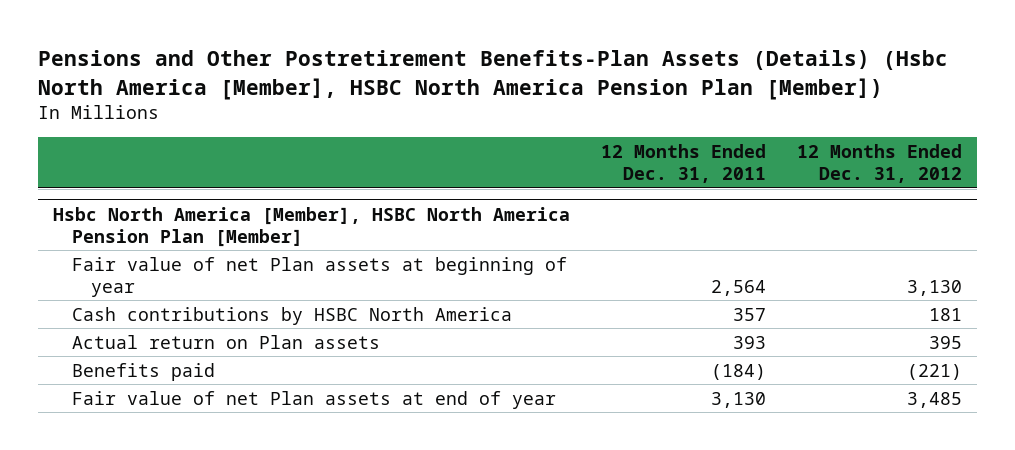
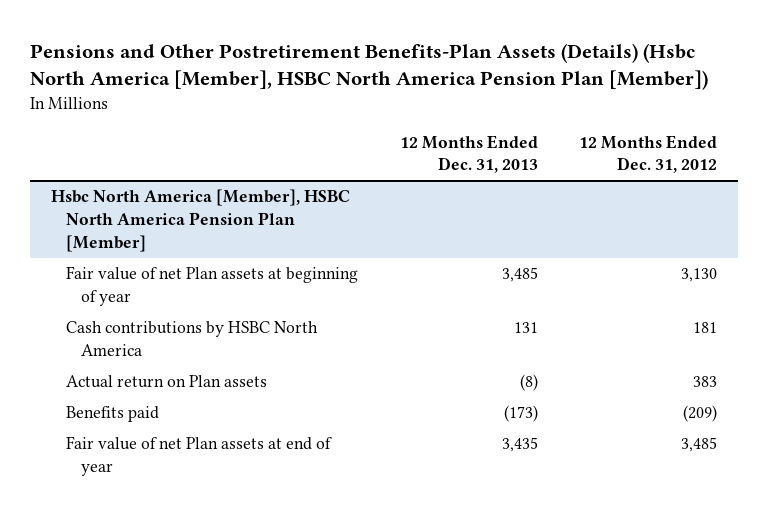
[600,144,766,183] 12 Months Ended Dec. 31, 2011 -> none
none -> [399,134,538,174] 12 Months Ended Dec. 31, 2013
[928,335,962,349] 395 -> [693,376,718,388] 383
[906,363,962,380] (221) -> [683,405,718,423] (209)

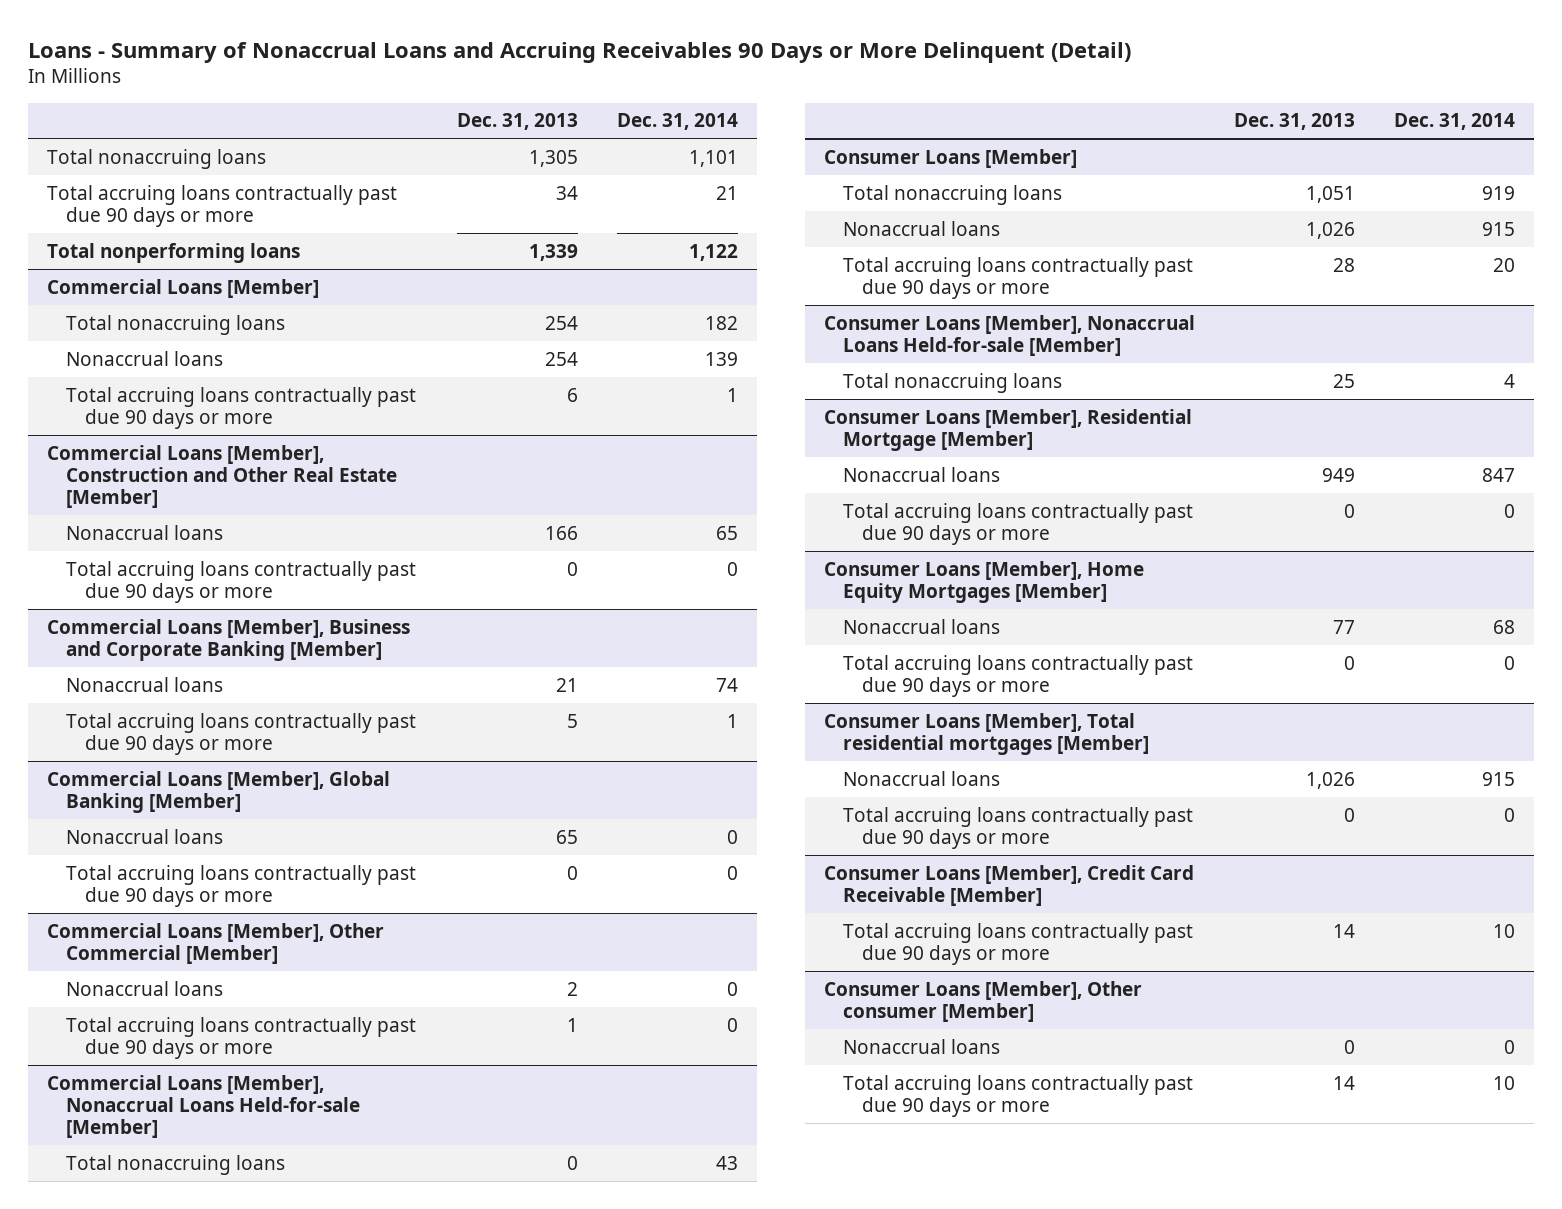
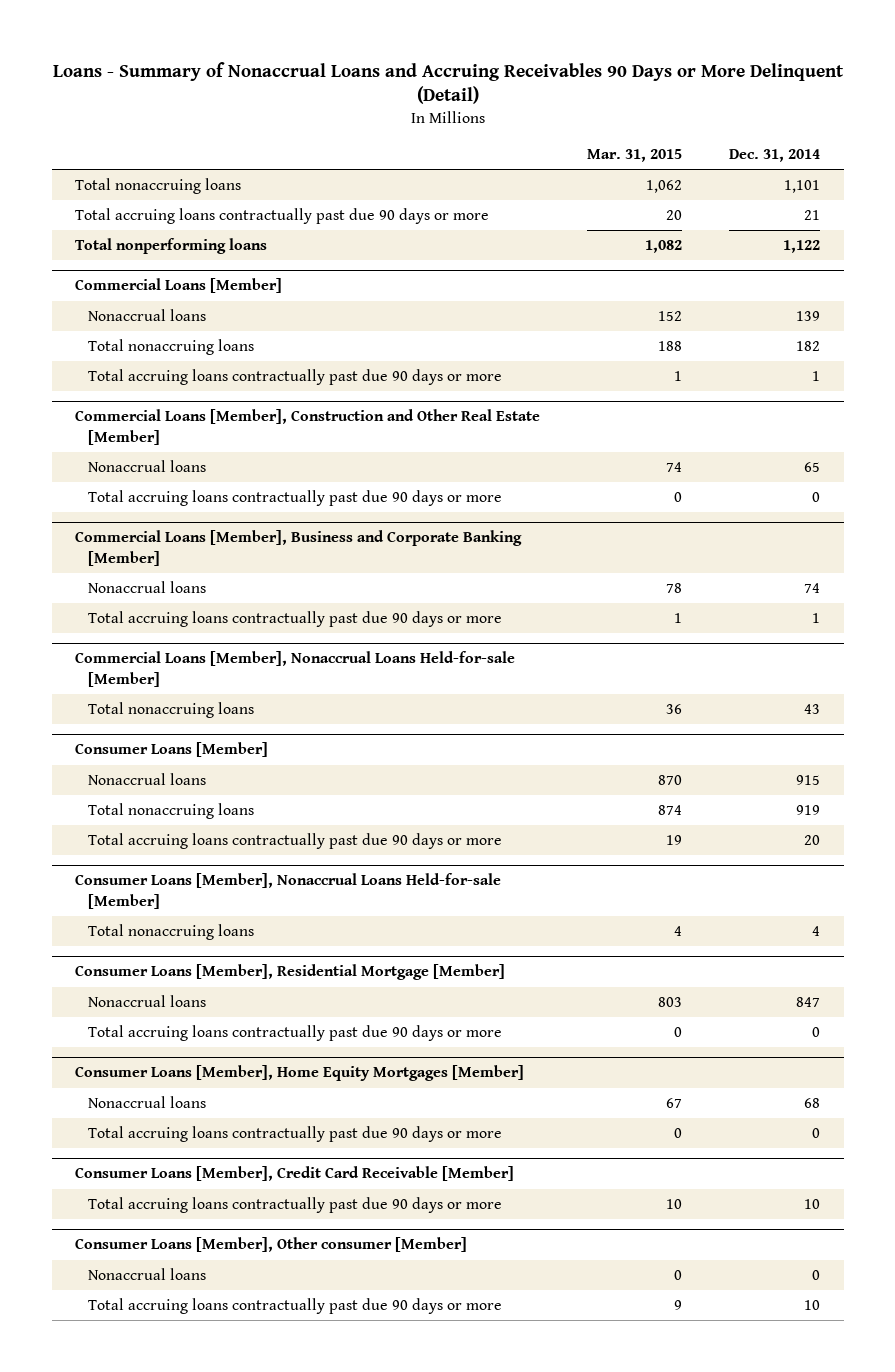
[457,113,579,131] Dec. 31, 2013 -> none
none -> [587,149,683,163] Mar. 31, 2015
[66,314,286,335] Total nonaccruing loans -> [87,339,254,356] Total nonaccruing loans
[47,770,391,813] Commercial Loans [Member], Global Banking [Member] -> none
[66,828,224,844] Nonaccrual loans -> none
[66,864,417,907] Total accruing loans contractually past due 90 days or more -> none
[47,922,385,964] Commercial Loans [Member], Other Commercial [Member] -> none
[66,980,224,996] Nonaccrual loans -> none
[66,1016,417,1059] Total accruing loans contractually past due 90 days or more -> none
[843,184,1063,205] Total nonaccruing loans -> [87,803,254,820] Total nonaccruing loans
[824,712,1150,755] Consumer Loans [Member], Total residential mortgages [Member] -> none
[843,770,1001,786] Nonaccrual loans -> none
[843,806,1194,849] Total accruing loans contractually past due 90 days or more -> none

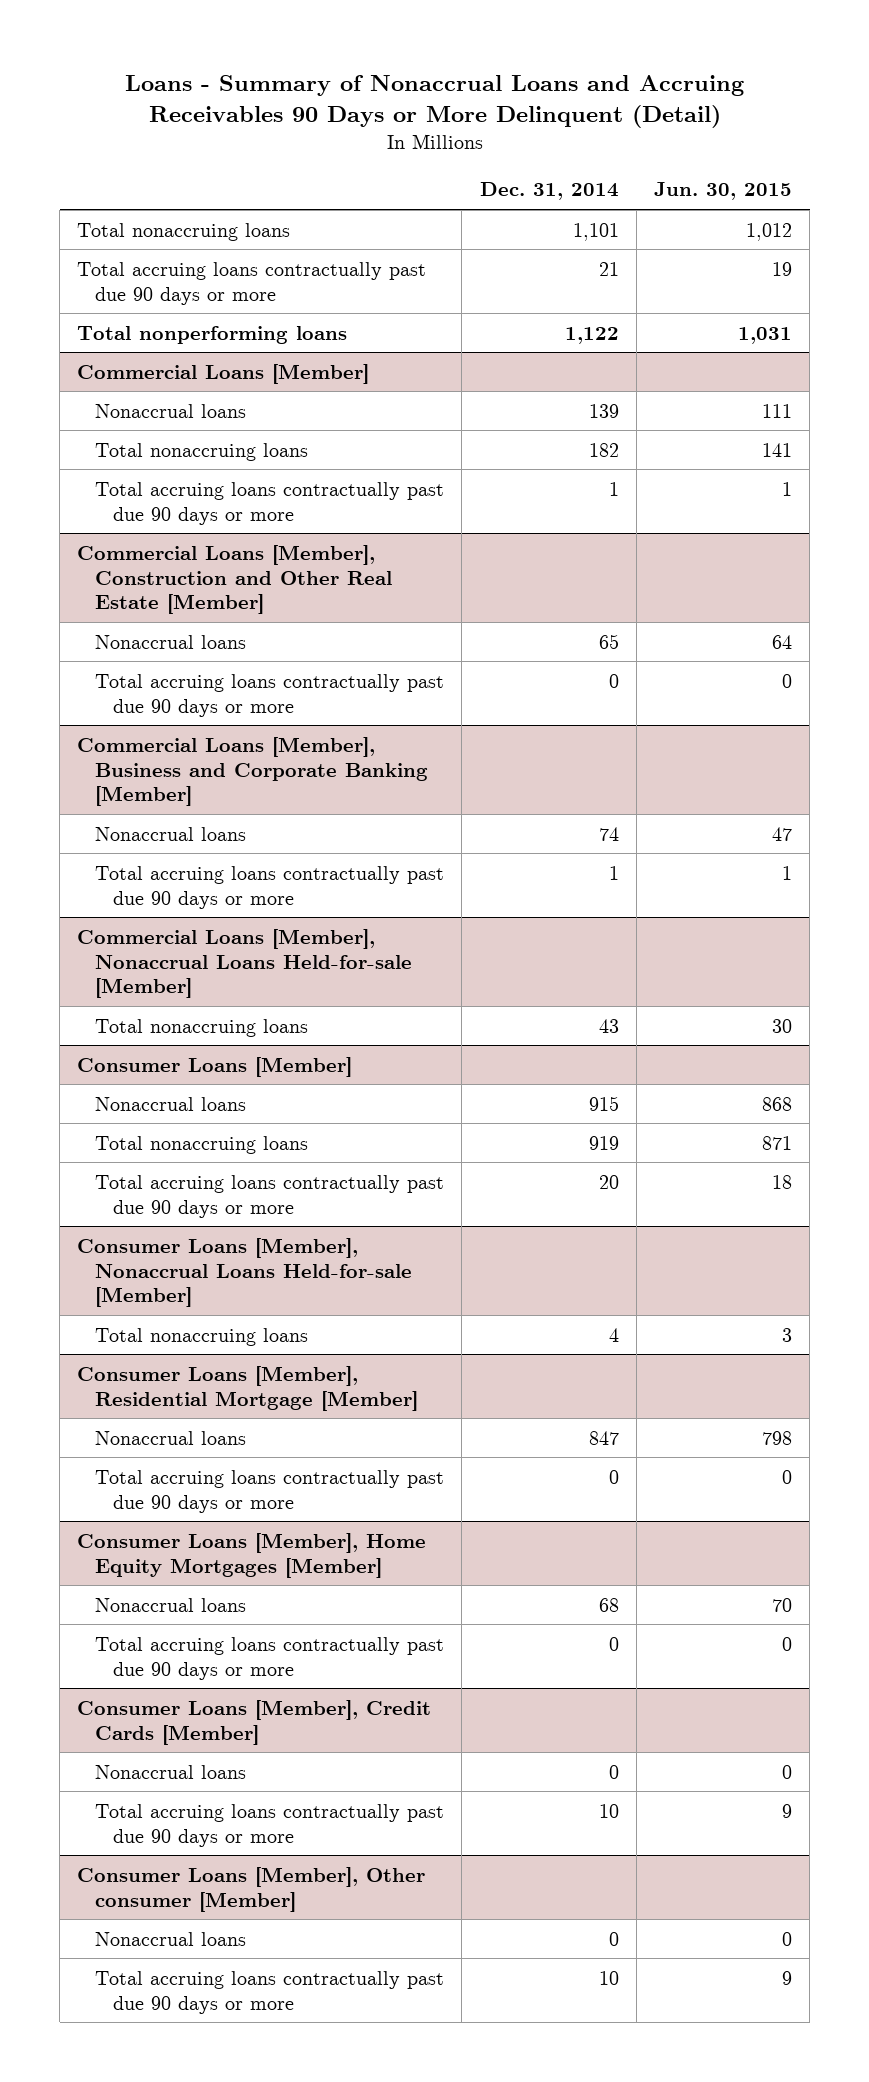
[587,149,683,163] Mar. 31, 2015 -> none
none -> [654,182,793,201] Jun. 30, 2015
[75,1166,515,1182] Consumer Loans [Member], Credit Card Receivable [Member] -> [77,1699,432,1745] Consumer Loans [Member], Credit Cards [Member]
none -> [95,1764,247,1779] Nonaccrual loans

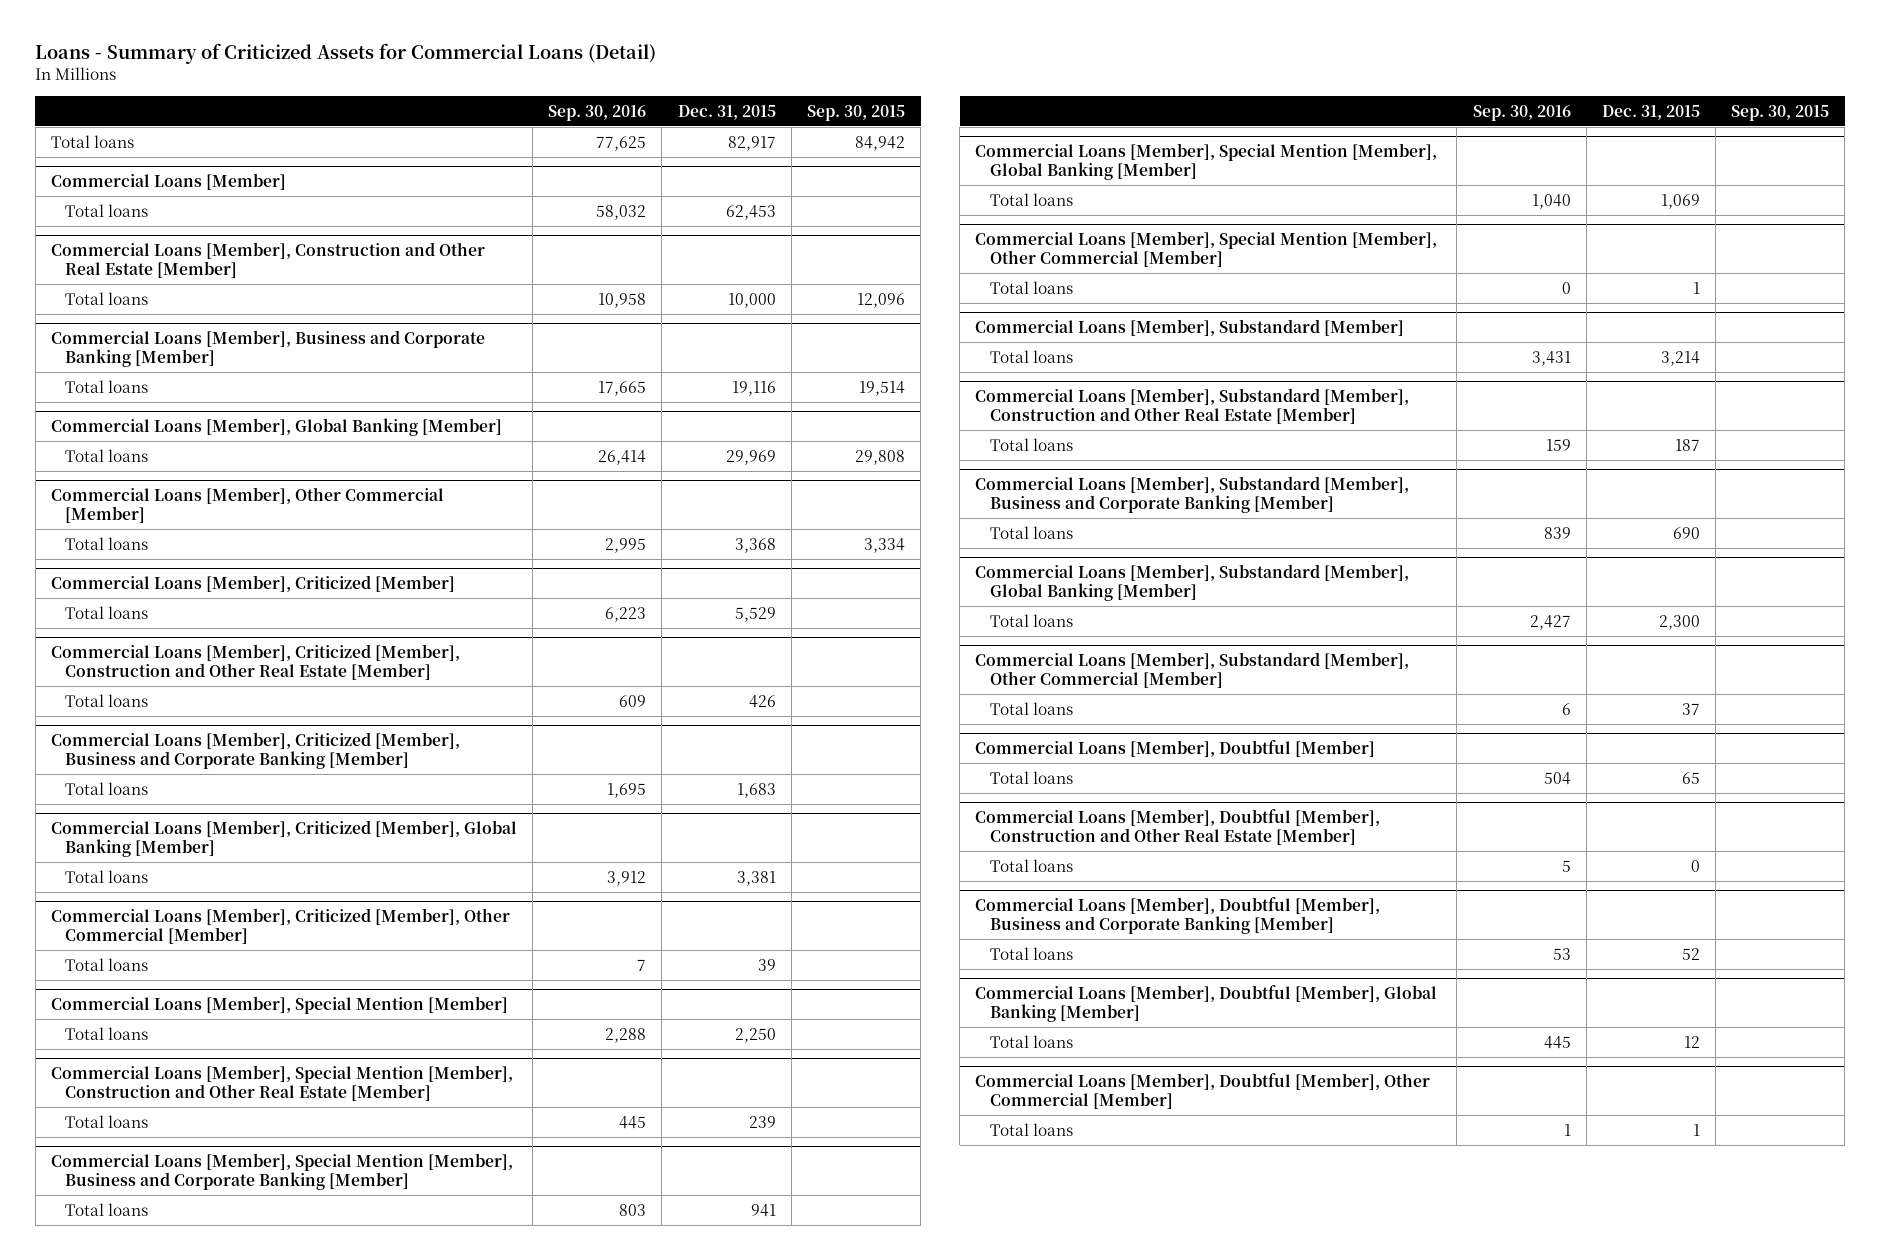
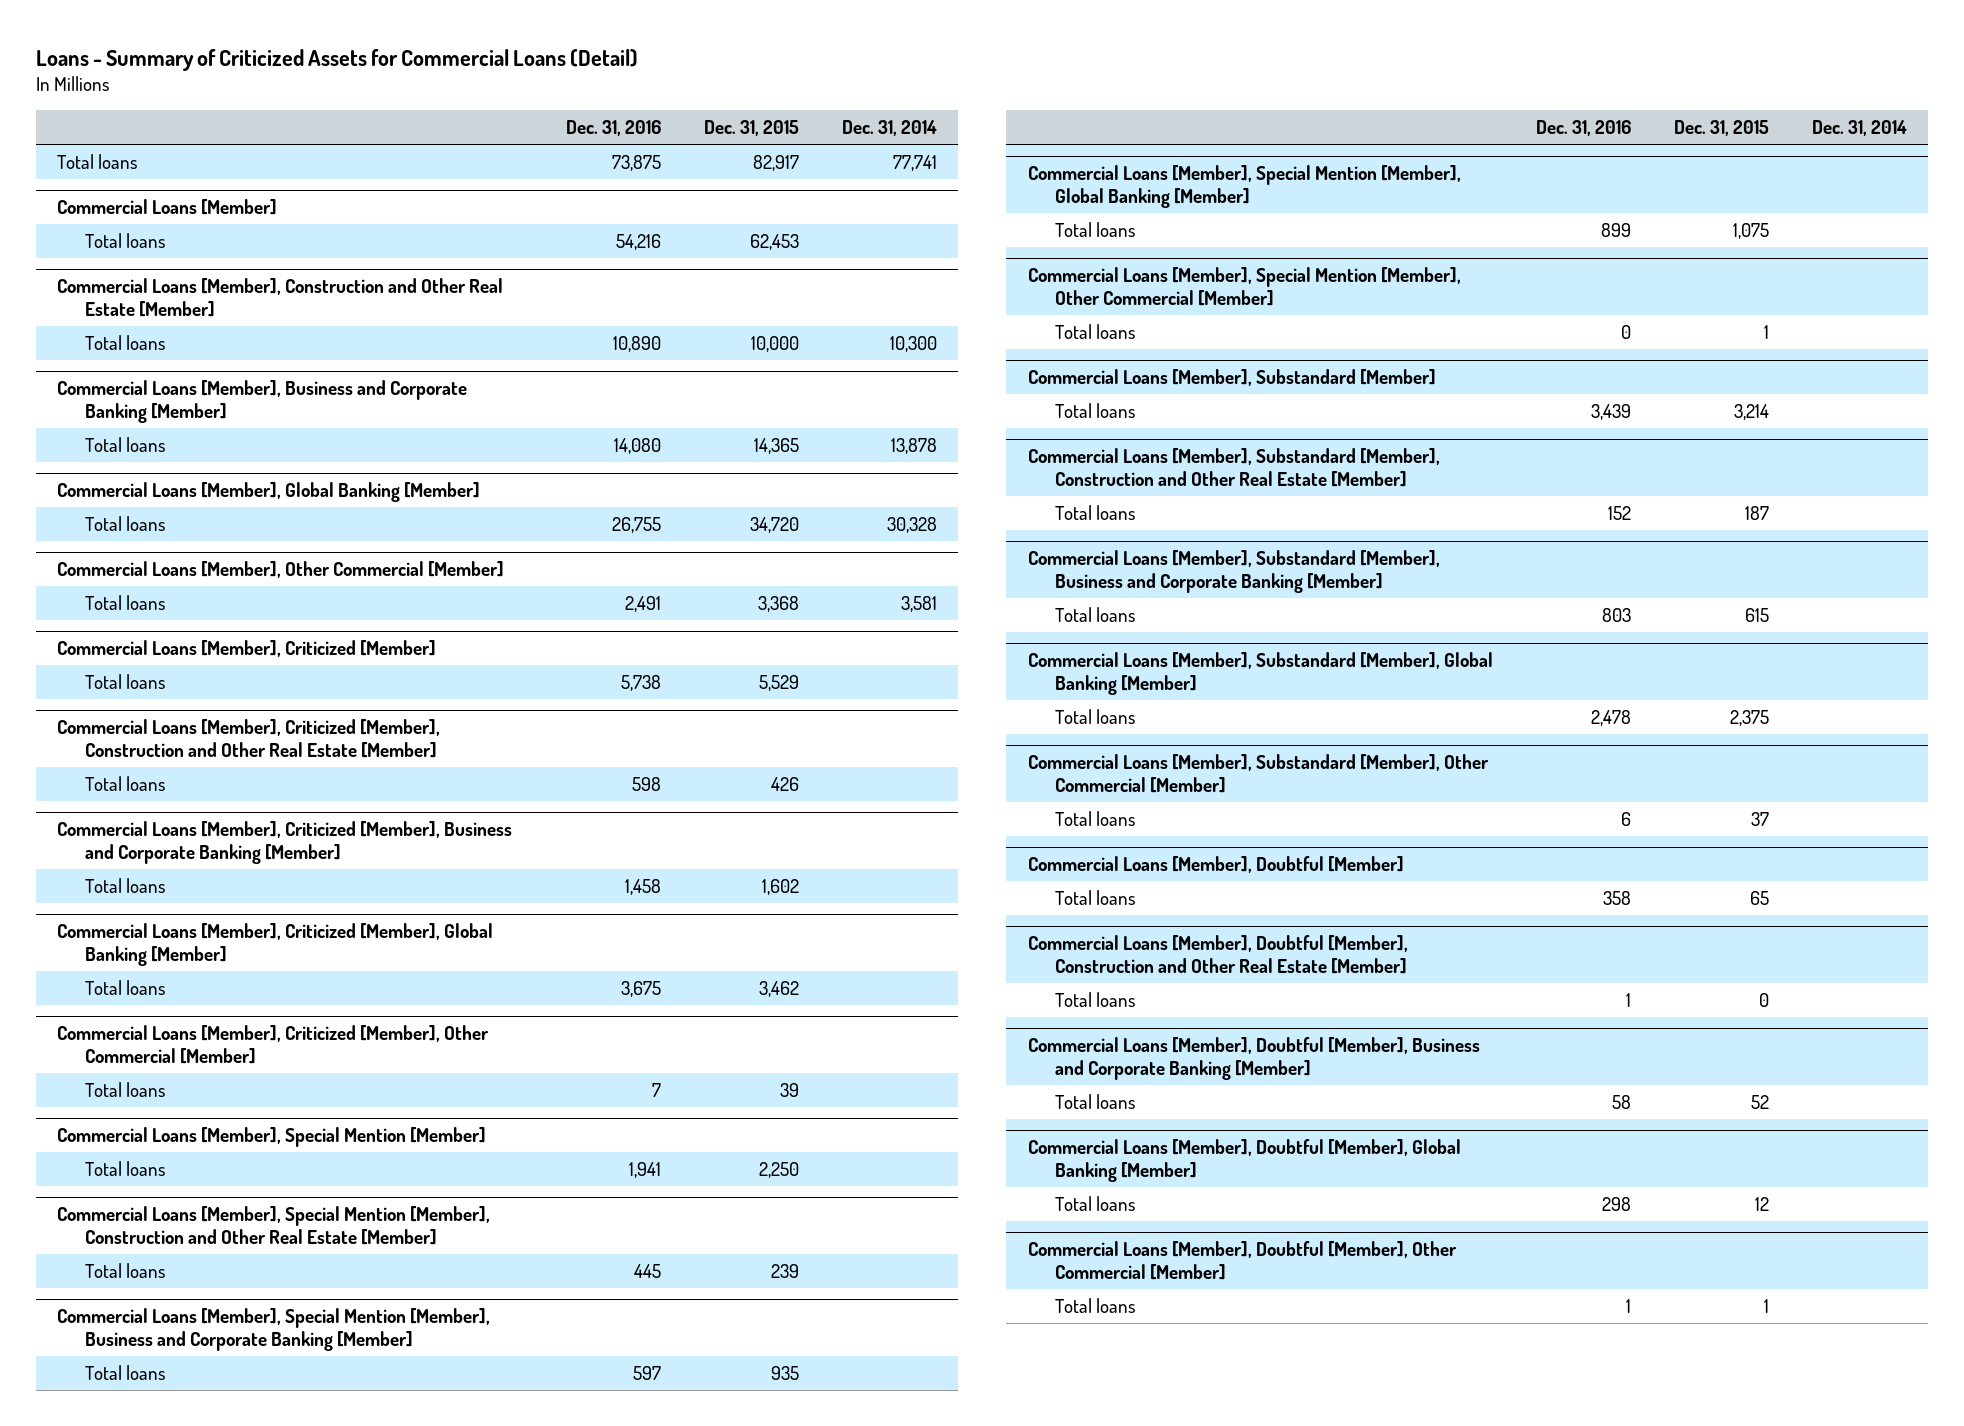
[548,104,647,121] Sep. 30, 2016 -> none
[806,104,905,121] Sep. 30, 2015 -> none
none -> [565,120,661,137] Dec. 31, 2016
none -> [841,120,937,137] Dec. 31, 2014
[731,380,776,396] 19,116 -> [753,437,799,454] 14,365
[725,449,776,465] 29,969 -> [749,516,799,533] 34,720
[736,782,776,798] 1,683 -> [761,878,799,895] 1,602
[736,870,776,886] 3,381 -> [758,980,799,997] 3,462
[750,1203,776,1217] 941 -> [770,1365,799,1380] 935
[1660,193,1700,209] 1,069 -> [1732,222,1769,239] 1,075
[1672,526,1700,539] 690 -> [1744,607,1769,622] 615
[1658,614,1700,630] 2,300 -> [1729,709,1769,726] 2,375

